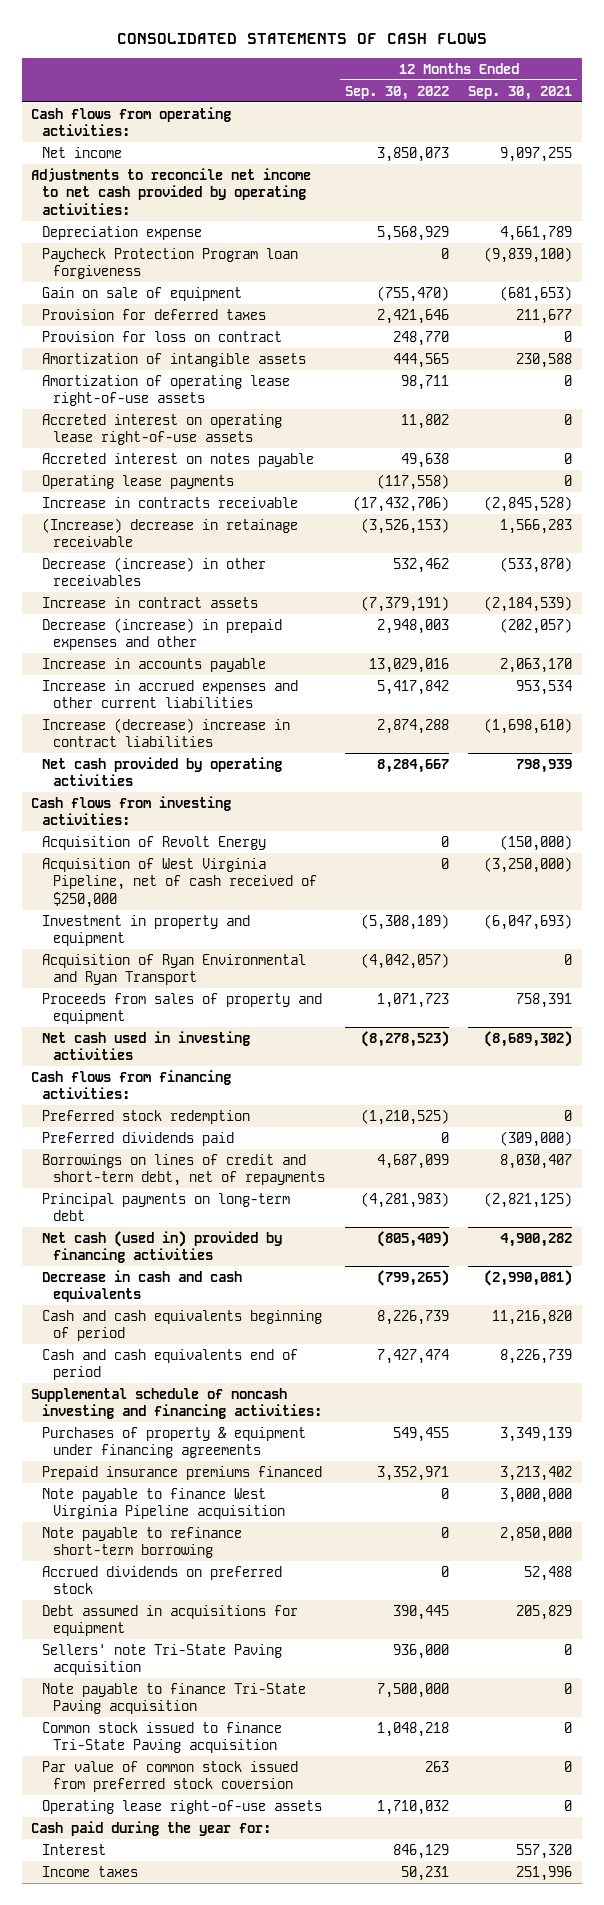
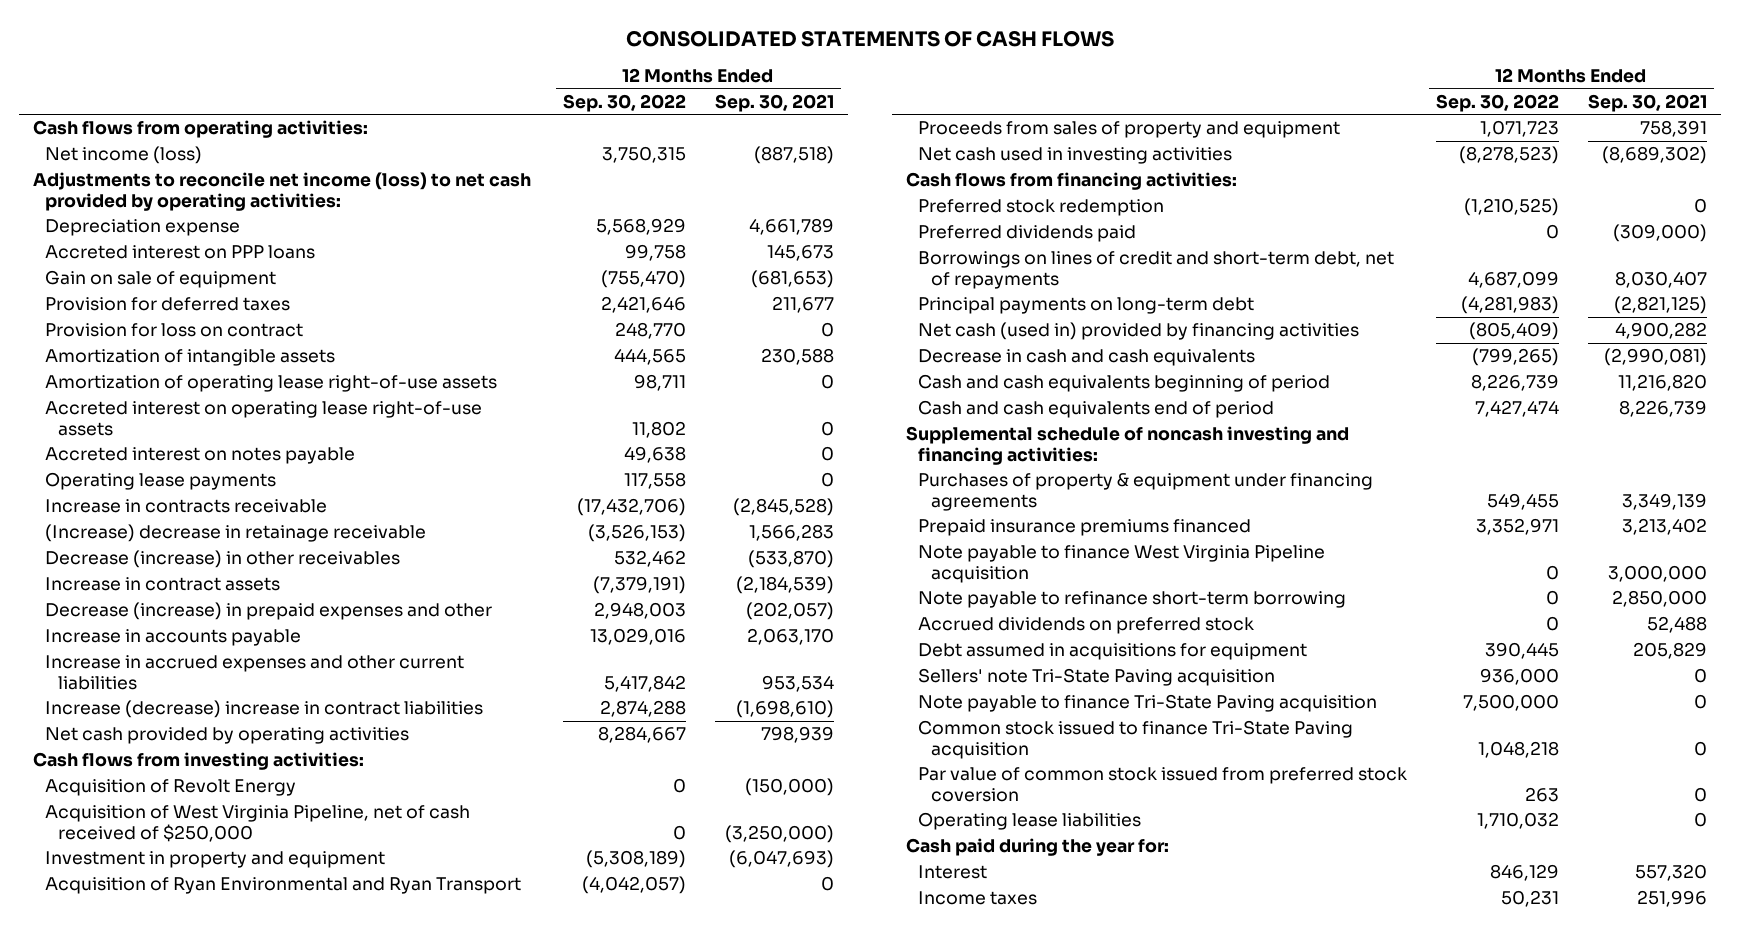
[42,146,123,158] Net income -> [45,146,203,165] Net income (loss)
[376,146,449,162] 3,850,073 -> [602,146,687,164] 3,750,315
[500,146,573,162] 9,097,255 -> [753,146,834,165] (887,518)
[31,167,312,215] Adjustments to reconcile net income to net cash provided by operating activities: -> [33,172,532,211] Adjustments to reconcile net income (loss) to net cash provided by operating activities:
[42,247,299,280] Paycheck Protection Program loan forgiveness -> none
none -> [45,245,316,260] Accreted interest on PPP loans
[376,473,449,490] (117,558) -> [624,472,687,490] 117,558
[42,1799,323,1814] Operating lease right-of-use assets -> [918,812,1142,831] Operating lease liabilities

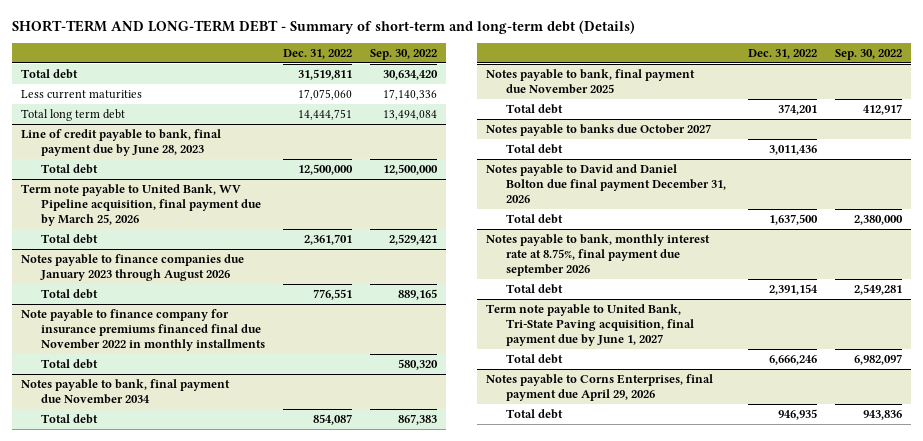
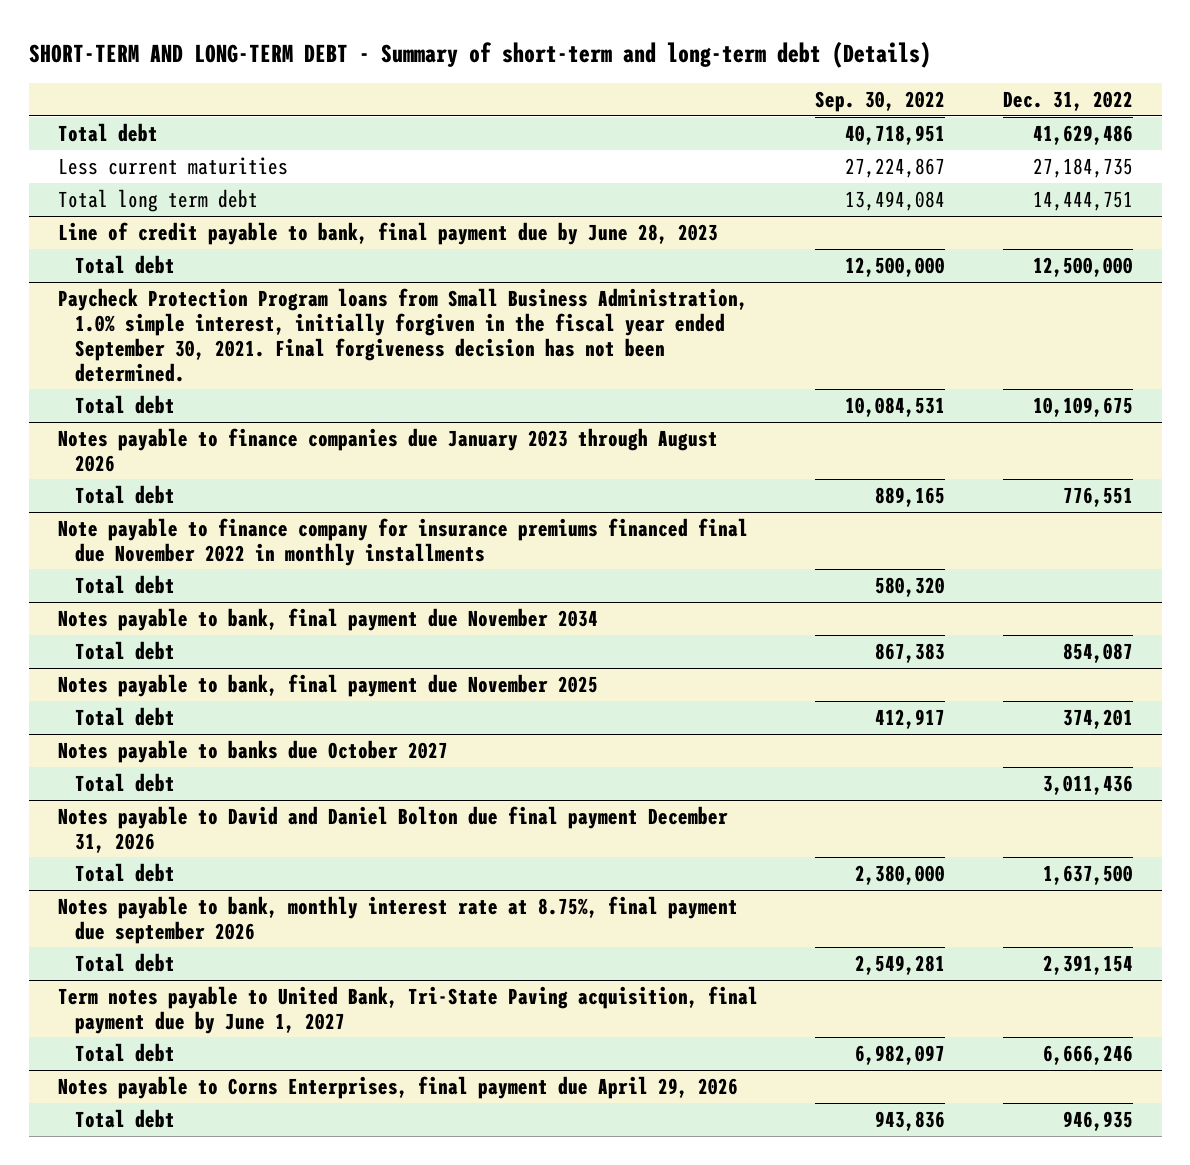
[297,68,352,80] 31,519,811 -> [1032,124,1133,145] 41,629,486
[382,69,438,80] 30,634,420 -> [845,124,946,145] 40,718,951
[297,88,352,100] 17,075,060 -> [1032,157,1133,178] 27,184,735
[382,88,437,100] 17,140,336 -> [845,157,946,178] 27,224,867
[20,183,261,226] Term note payable to United Bank, WV Pipeline acquisition, final payment due by March 25, 2026 -> none
none -> [57,287,748,382] Paycheck Protection Program loans from Small Business Administration, 1.0% simple interest, initially forgiven in the fiscal year ended September 30, 2021. Final forgiveness decision has not been determined.
[303,233,352,245] 2,361,701 -> [1032,396,1133,417] 10,109,675
[388,233,437,245] 2,529,421 -> [845,396,946,417] 10,084,531
[486,303,694,346] Term note payable to United Bank, Tri-State Paving acquisition, final payment due by June 1, 2027 -> [57,985,758,1034] Term notes payable to United Bank, Tri-State Paving acquisition, final payment due by June 1, 2027

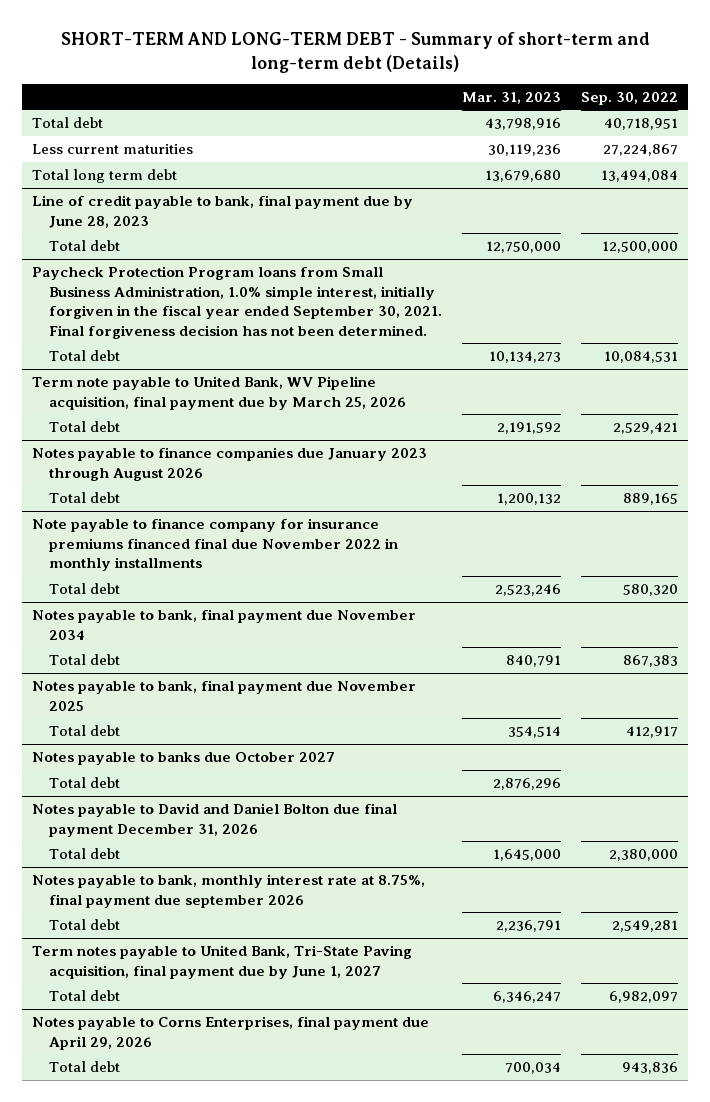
[1002,90,1133,111] Dec. 31, 2022 -> none
none -> [462,91,562,104] Mar. 31, 2023
none -> [31,376,407,410] Term note payable to United Bank, WV Pipeline acquisition, final payment due by March 25, 2026
none -> [49,421,121,433] Total debt

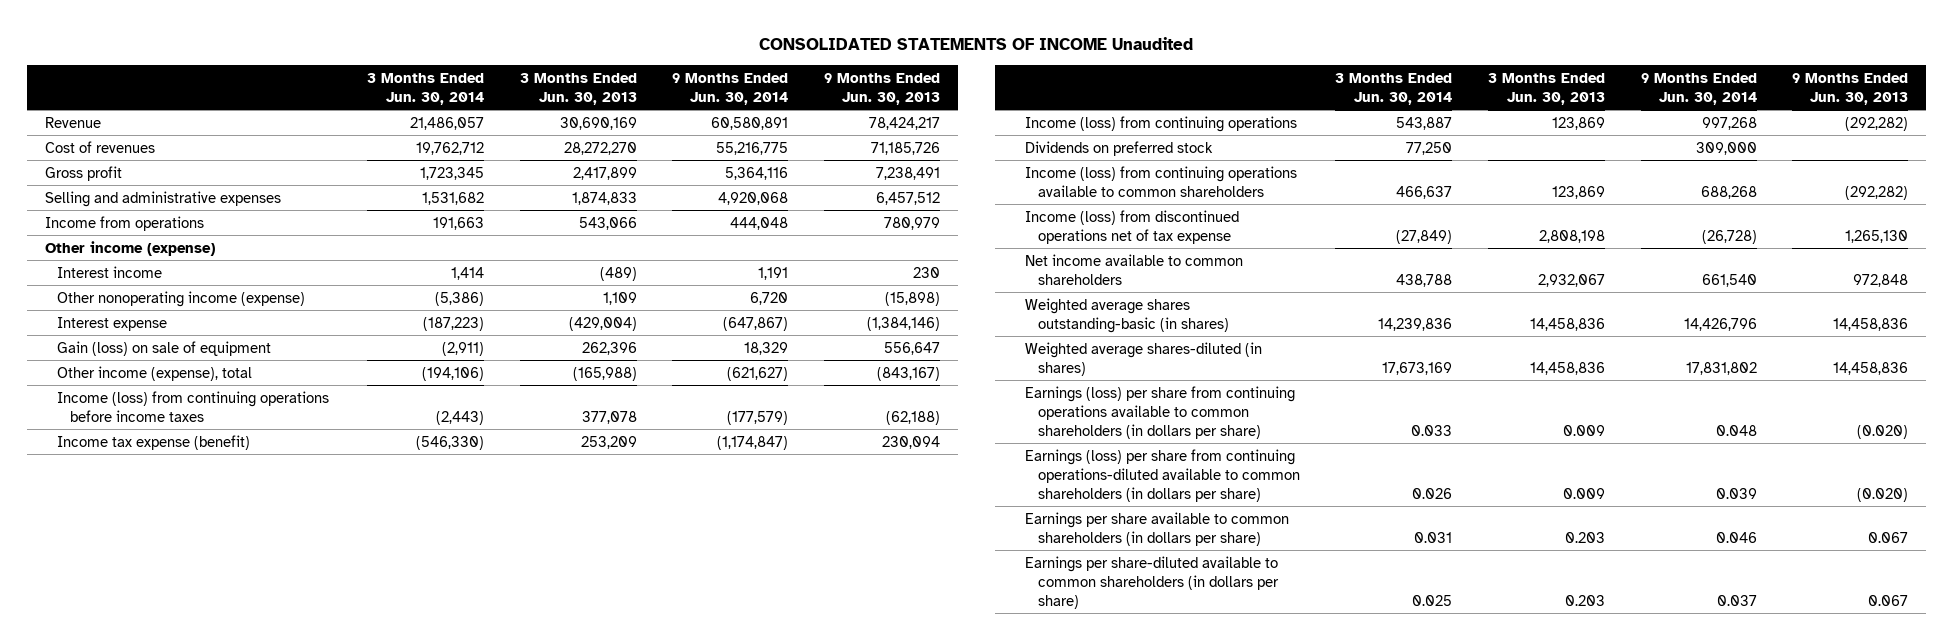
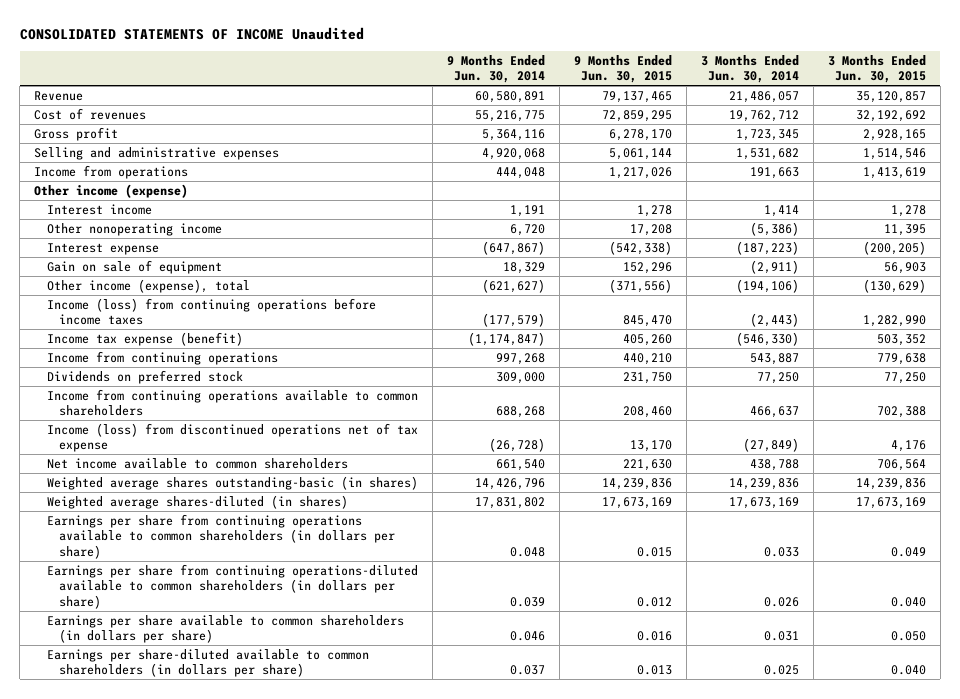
[519,72,637,105] 3 Months Ended Jun. 30, 2013 -> none
[823,72,940,105] 9 Months Ended Jun. 30, 2013 -> none
none -> [573,54,672,84] 9 Months Ended Jun. 30, 2015
none -> [827,54,926,84] 3 Months Ended Jun. 30, 2015
[57,290,306,307] Other nonoperating income (expense) -> [46,222,222,236] Other nonoperating income
[57,340,272,356] Gain (loss) on sale of equipment -> [46,259,222,274] Gain on sale of equipment
[1025,115,1298,132] Income (loss) from continuing operations -> [46,350,278,365] Income from continuing operations
[1025,165,1298,197] Income (loss) from continuing operations available to common shareholders -> [46,388,418,417] Income from continuing operations available to common shareholders
[1025,385,1296,439] Earnings (loss) per share from continuing operations available to common shareholders (in dollars per share) -> [46,513,395,559] Earnings per share from continuing operations available to common shareholders (in dollars per share)
[1025,448,1300,502] Earnings (loss) per share from continuing operations-diluted available to common shareholders (in dollars per share) -> [46,563,418,609] Earnings per share from continuing operations-diluted available to common shareholders (in dollars per share)

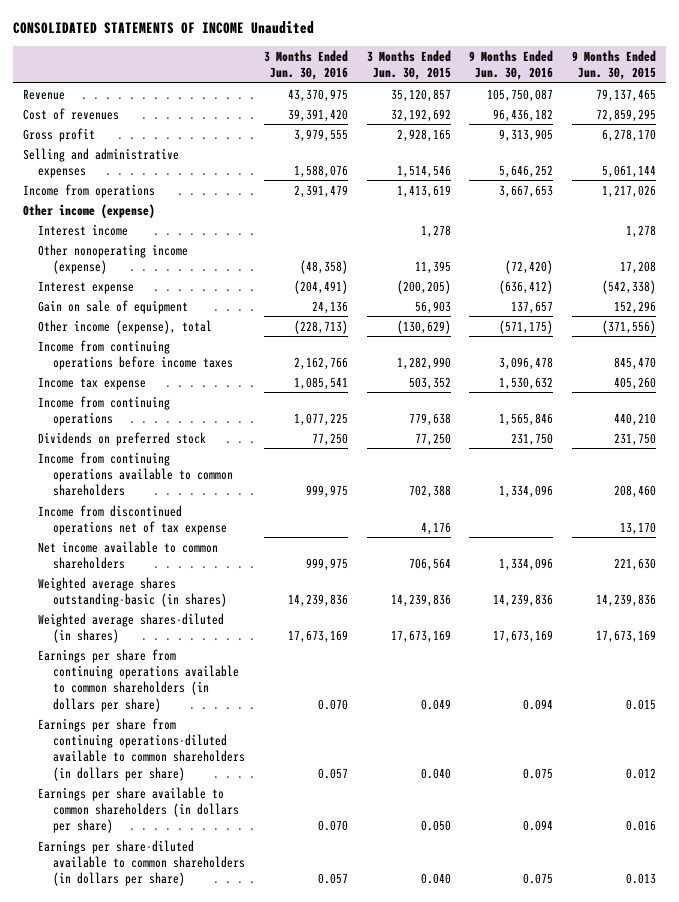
[446,54,545,84] 9 Months Ended Jun. 30, 2014 -> none
[700,54,799,84] 3 Months Ended Jun. 30, 2014 -> none
none -> [263,49,348,81] 3 Months Ended Jun. 30, 2016
none -> [469,49,554,81] 9 Months Ended Jun. 30, 2016
[46,222,222,236] Other nonoperating income -> [37,243,188,274] Other nonoperating income (expense)
[46,297,376,326] Income (loss) from continuing operations before income taxes -> [37,339,234,370] Income from continuing operations before income taxes
[46,331,243,346] Income tax expense (benefit) -> [37,376,146,390] Income tax expense
[46,422,418,453] Income (loss) from discontinued operations net of tax expense -> [37,504,228,535] Income from discontinued operations net of tax expense

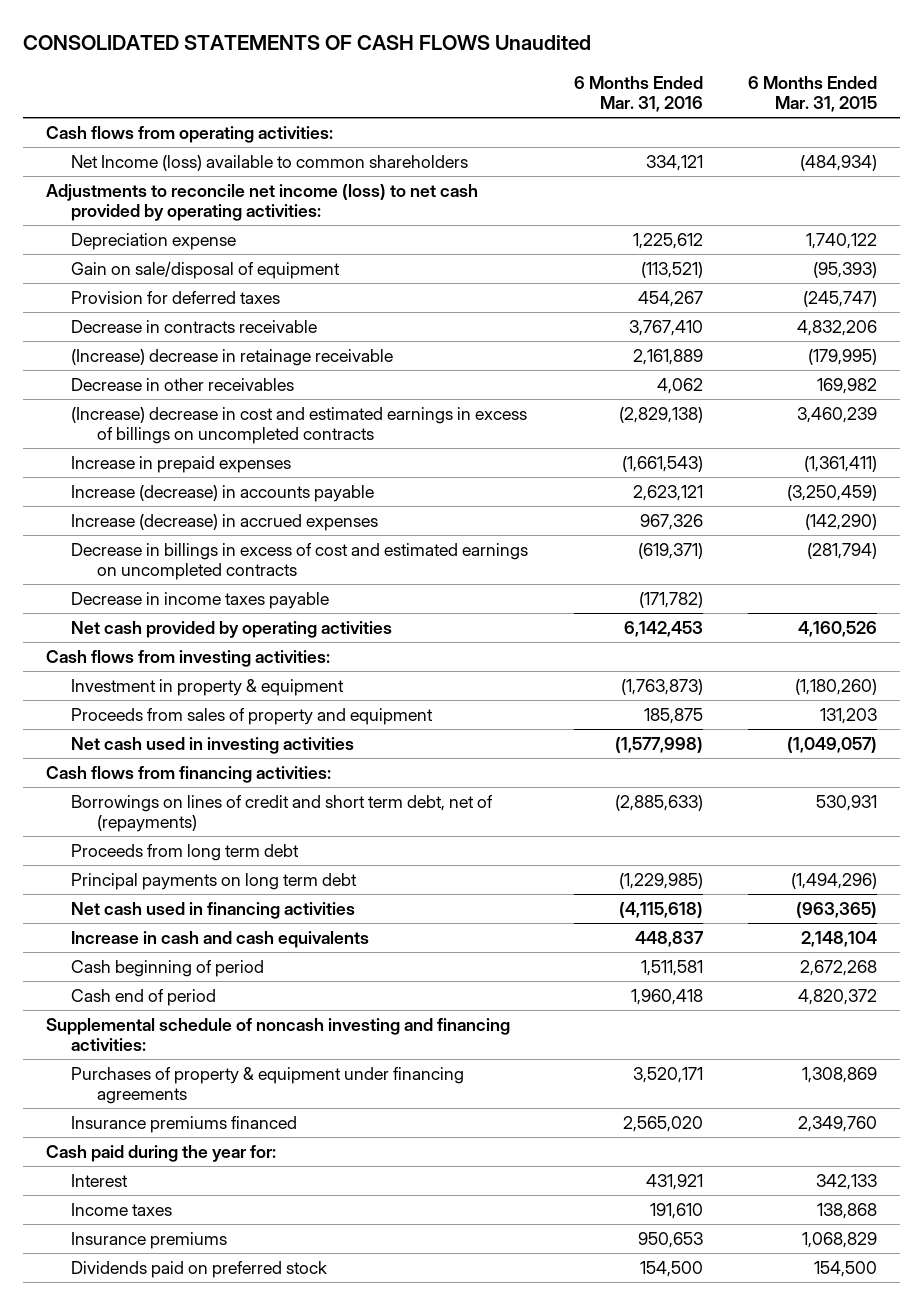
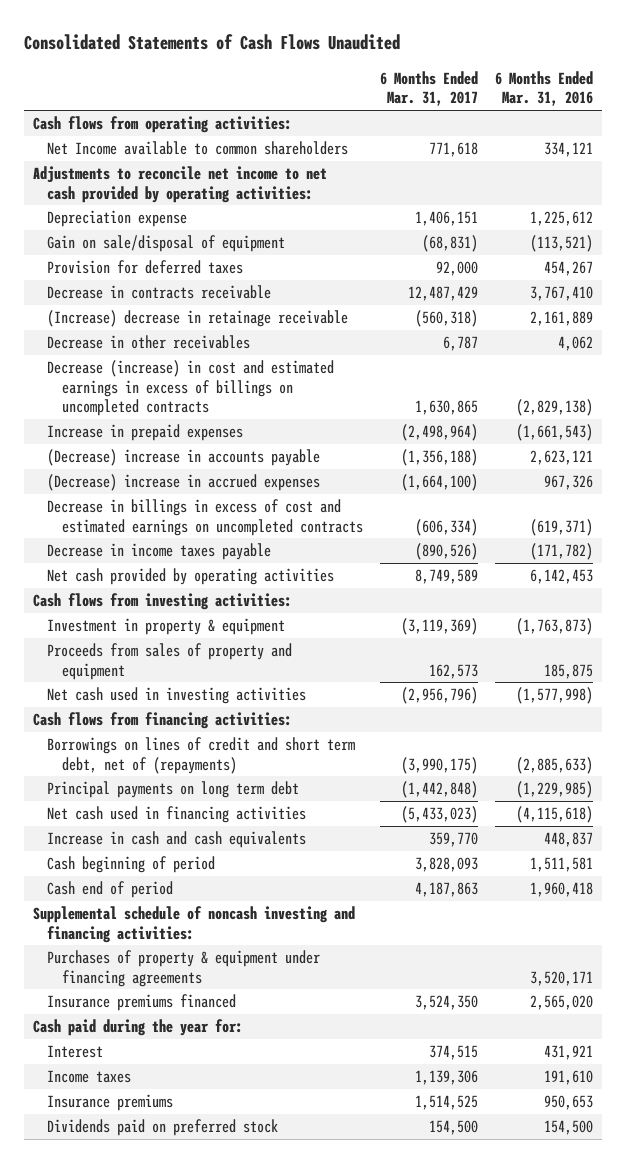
[22,35,591,51] CONSOLIDATED STATEMENTS OF CASH FLOWS Unaudited -> [24,34,401,51] Consolidated Statements of Cash Flows Unaudited
[747,75,877,113] 6 Months Ended Mar. 31, 2015 -> none
none -> [380,70,479,107] 6 Months Ended Mar. 31, 2017
[71,155,469,172] Net Income (loss) available to common shareholders -> [47,141,349,156] Net Income available to common shareholders
[45,184,478,222] Adjustments to reconcile net income (loss) to net cash provided by operating activities: -> [32,166,327,203] Adjustments to reconcile net income to net cash provided by operating activities:
[71,407,528,445] (Increase) decrease in cost and estimated earnings in excess of billings on uncompleted contracts -> [47,360,335,417] Decrease (increase) in cost and estimated earnings in excess of billings on uncompleted contracts
[71,485,375,503] Increase (decrease) in accounts payable -> [47,449,321,467] (Decrease) increase in accounts payable
[71,514,379,532] Increase (decrease) in accrued expenses -> [47,474,321,492] (Decrease) increase in accrued expenses
[71,844,300,862] Proceeds from long term debt -> none

